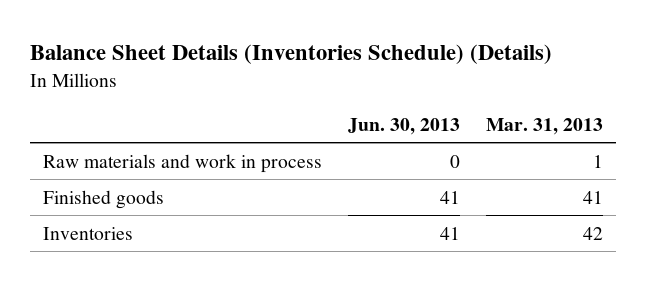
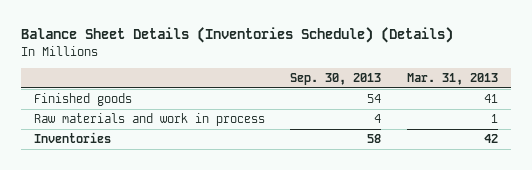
[347,117,460,135] Jun. 30, 2013 -> none
none -> [290,73,382,86] Sep. 30, 2013
[43,153,323,173] Raw materials and work in process -> [33,113,265,127] Raw materials and work in process

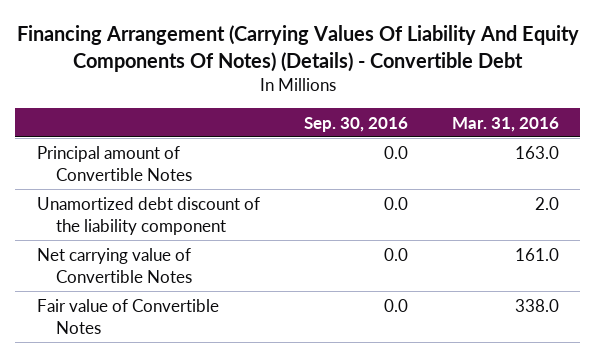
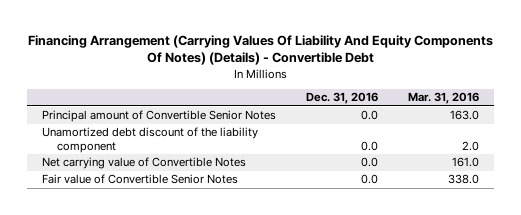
[303,116,408,132] Sep. 30, 2016 -> none
none -> [306,92,379,105] Dec. 31, 2016
[36,145,193,181] Principal amount of Convertible Notes -> [41,110,276,123] Principal amount of Convertible Senior Notes
[36,298,219,334] Fair value of Convertible Notes -> [41,174,238,185] Fair value of Convertible Senior Notes

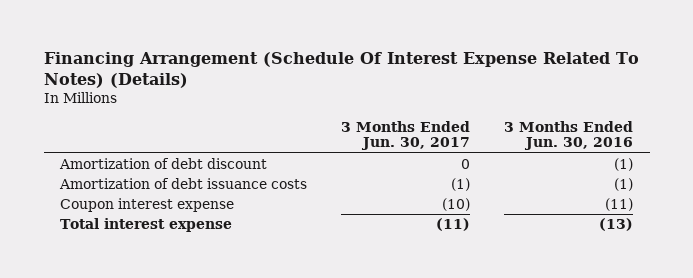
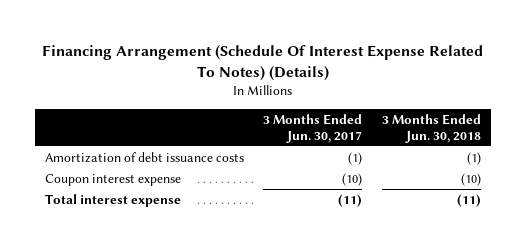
[503,120,633,151] 3 Months Ended Jun. 30, 2016 -> none
none -> [381,113,481,143] 3 Months Ended Jun. 30, 2018
[59,157,268,169] Amortization of debt discount -> none

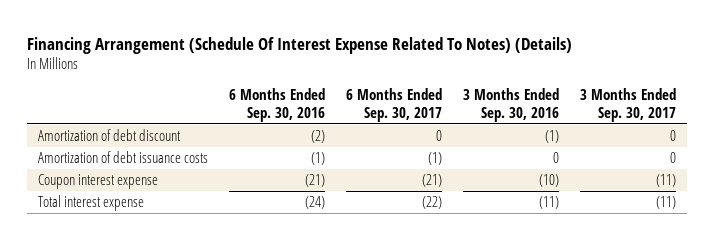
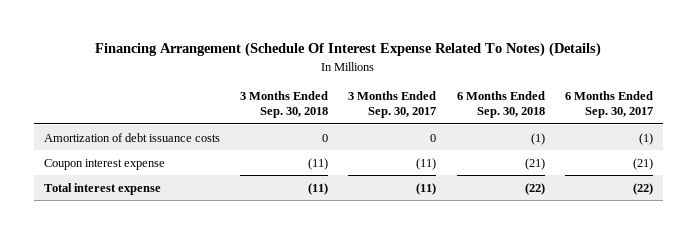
[228,87,325,122] 6 Months Ended Sep. 30, 2016 -> none
[462,87,559,122] 3 Months Ended Sep. 30, 2016 -> none
none -> [240,90,329,119] 3 Months Ended Sep. 30, 2018
none -> [456,90,545,119] 6 Months Ended Sep. 30, 2018
[37,129,181,142] Amortization of debt discount -> none

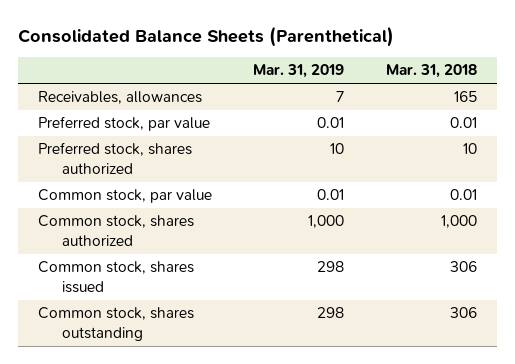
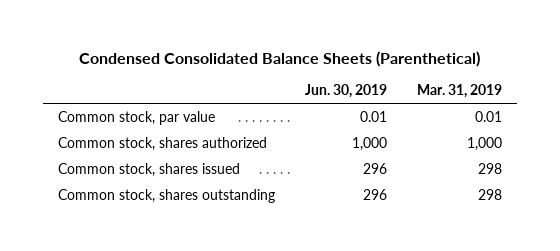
[17,25,394,47] Consolidated Balance Sheets (Parenthetical) -> [78,51,480,68] Condensed Consolidated Balance Sheets (Parenthetical)
[385,64,477,79] Mar. 31, 2018 -> none
none -> [304,84,387,99] Jun. 30, 2019
[38,91,203,105] Receivables, allowances -> none
[38,116,211,132] Preferred stock, par value -> none
[38,142,193,174] Preferred stock, shares authorized -> none

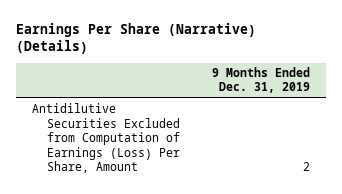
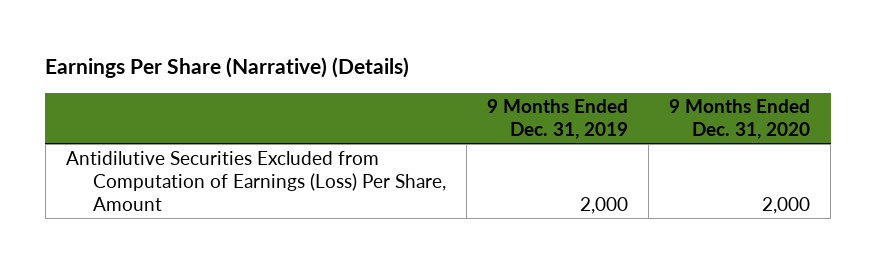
none -> [669,99,811,140] 9 Months Ended Dec. 31, 2020
[302,162,310,172] 2 -> [579,196,628,214] 2,000

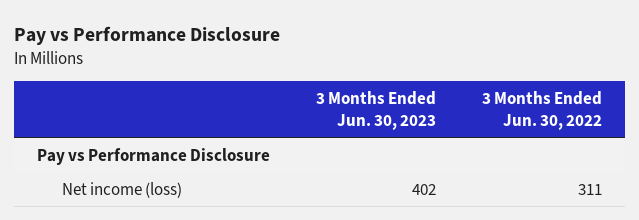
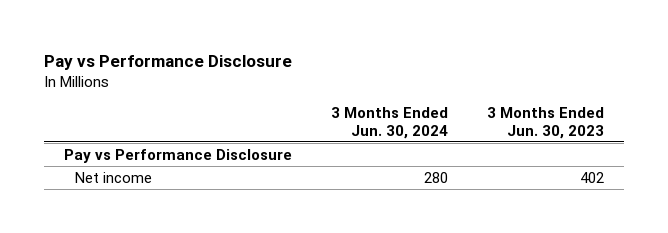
[481,90,602,130] 3 Months Ended Jun. 30, 2022 -> none
none -> [331,107,449,139] 3 Months Ended Jun. 30, 2024
[62,181,183,198] Net income (loss) -> [75,171,153,183] Net income

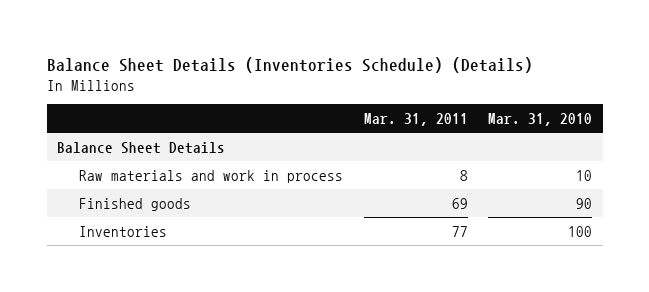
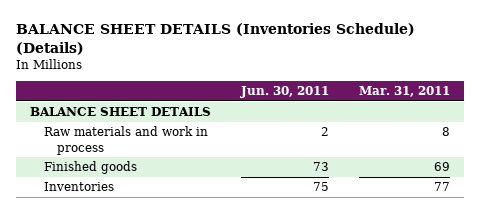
[46,56,533,73] Balance Sheet Details (Inventories Schedule) (Details) -> [15,23,415,55] BALANCE SHEET DETAILS (Inventories Schedule) (Details)
[488,113,593,127] Mar. 31, 2010 -> none
none -> [240,86,330,99] Jun. 30, 2011
[56,141,225,154] Balance Sheet Details -> [30,107,212,117] BALANCE SHEET DETAILS

